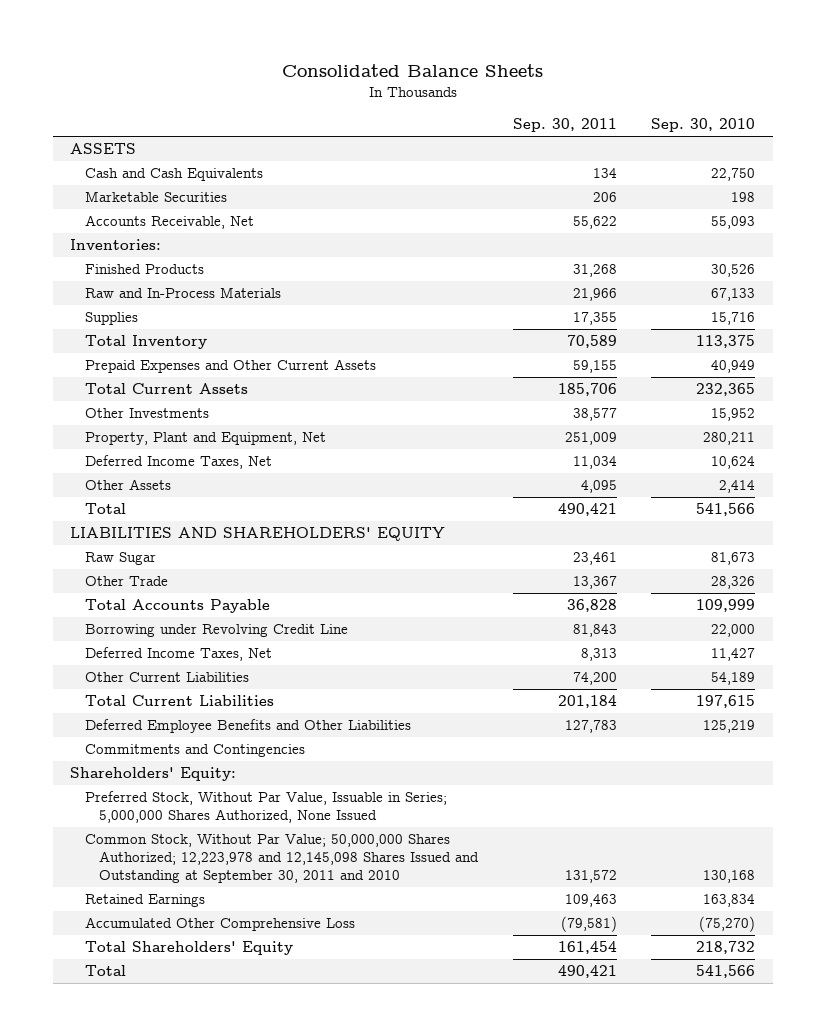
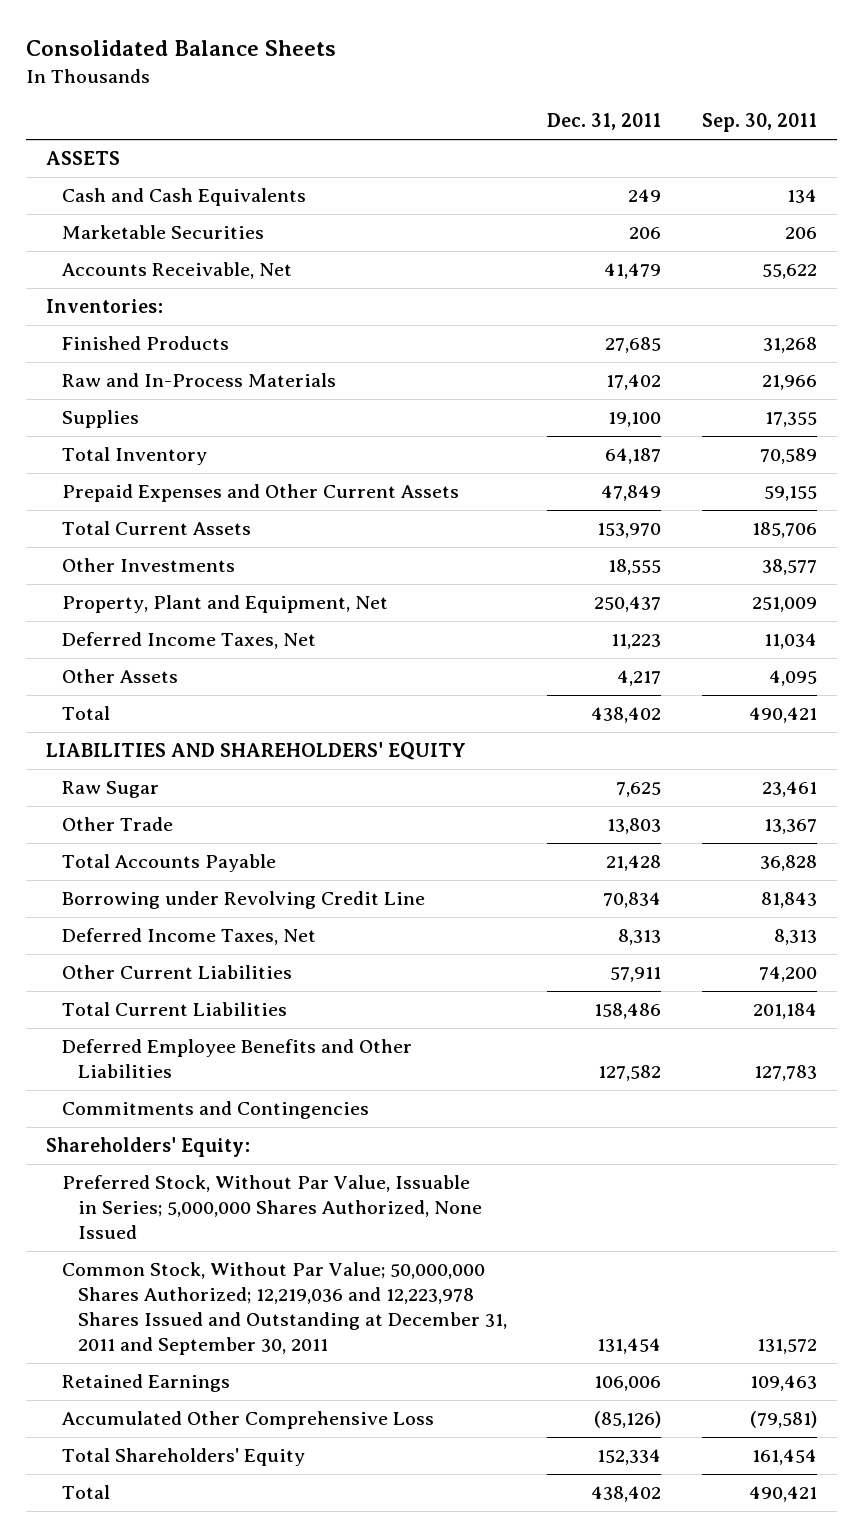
[651,118,756,133] Sep. 30, 2010 -> none
none -> [547,113,662,131] Dec. 31, 2011
[84,834,479,884] Common Stock, Without Par Value; 50,000,000 Shares Authorized; 12,223,978 and 12,145,098 Shares Issued and Outstanding at September 30, 2011 and 2010 -> [61,1262,507,1355] Common Stock, Without Par Value; 50,000,000 Shares Authorized; 12,219,036 and 12,223,978 Shares Issued and Outstanding at December 31, 2011 and September 30, 2011

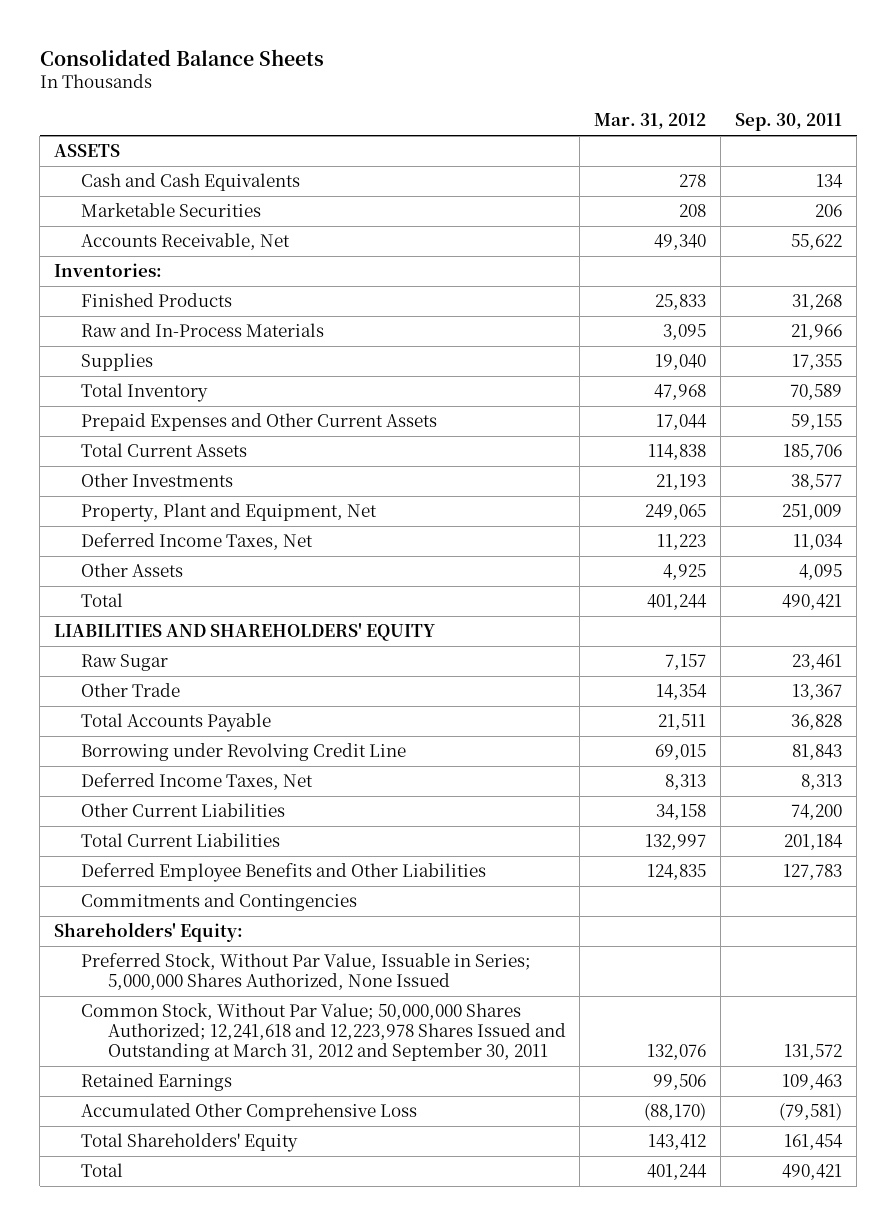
[547,113,662,131] Dec. 31, 2011 -> none
none -> [594,113,707,130] Mar. 31, 2012
[61,1262,507,1355] Common Stock, Without Par Value; 50,000,000 Shares Authorized; 12,219,036 and 12,223,978 Shares Issued and Outstanding at December 31, 2011 and September 30, 2011 -> [80,1003,566,1061] Common Stock, Without Par Value; 50,000,000 Shares Authorized; 12,241,618 and 12,223,978 Shares Issued and Outstanding at March 31, 2012 and September 30, 2011

